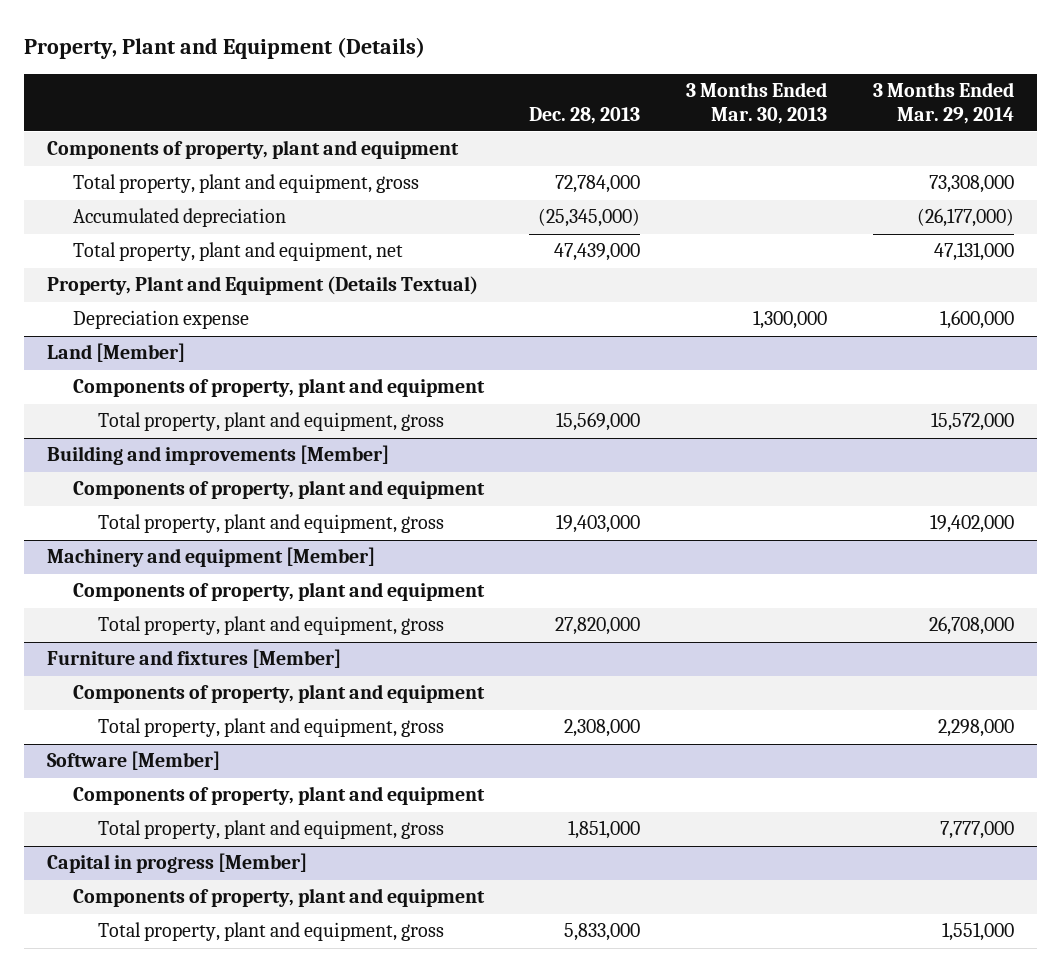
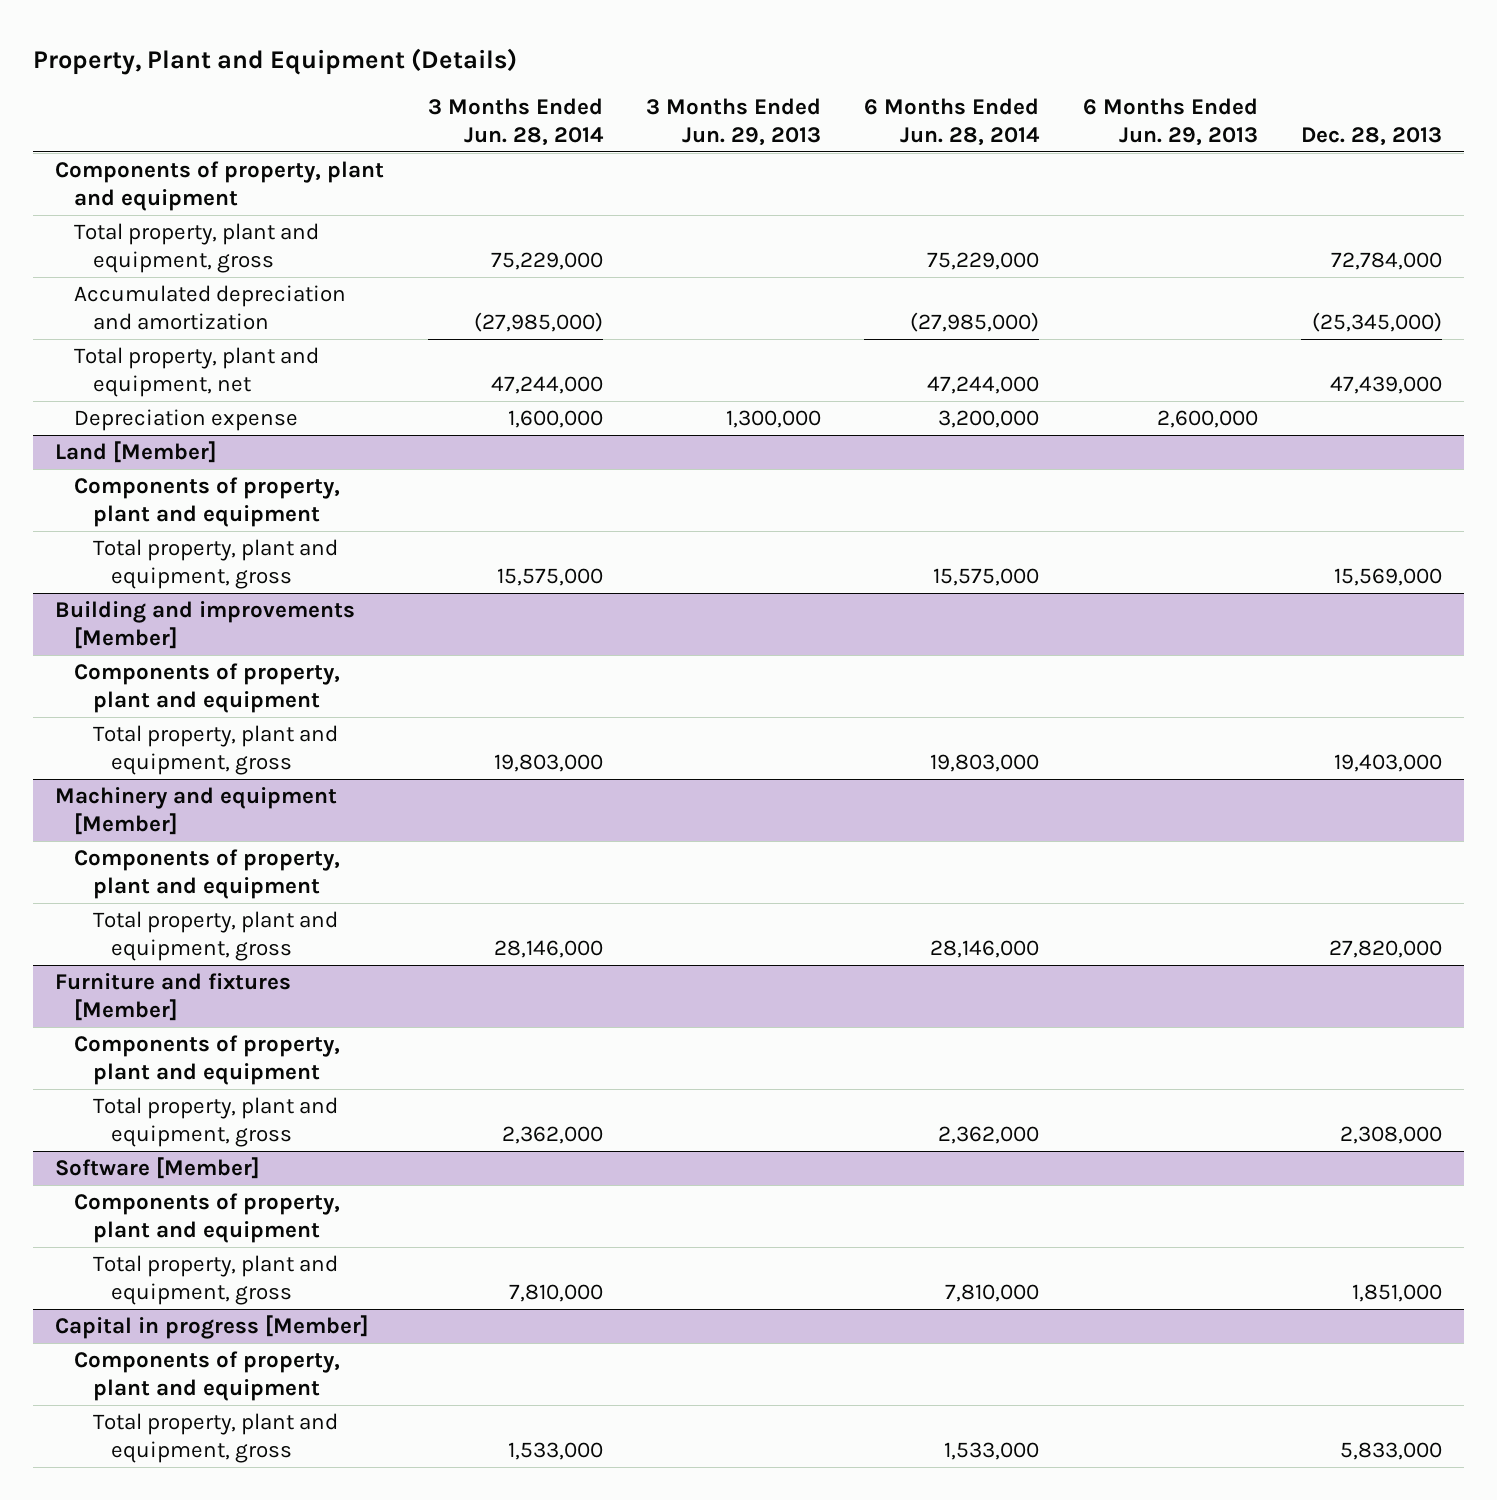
[686,81,828,124] 3 Months Ended Mar. 30, 2013 -> none
[872,81,1014,124] 3 Months Ended Mar. 29, 2014 -> none
none -> [427,98,604,147] 3 Months Ended Jun. 28, 2014
none -> [645,98,821,147] 3 Months Ended Jun. 29, 2013
none -> [864,98,1041,147] 6 Months Ended Jun. 28, 2014
none -> [1082,98,1258,147] 6 Months Ended Jun. 29, 2013
[72,208,286,228] Accumulated depreciation -> [73,284,346,330] Accumulated depreciation and amortization
[47,276,479,296] Property, Plant and Equipment (Details Textual) -> none

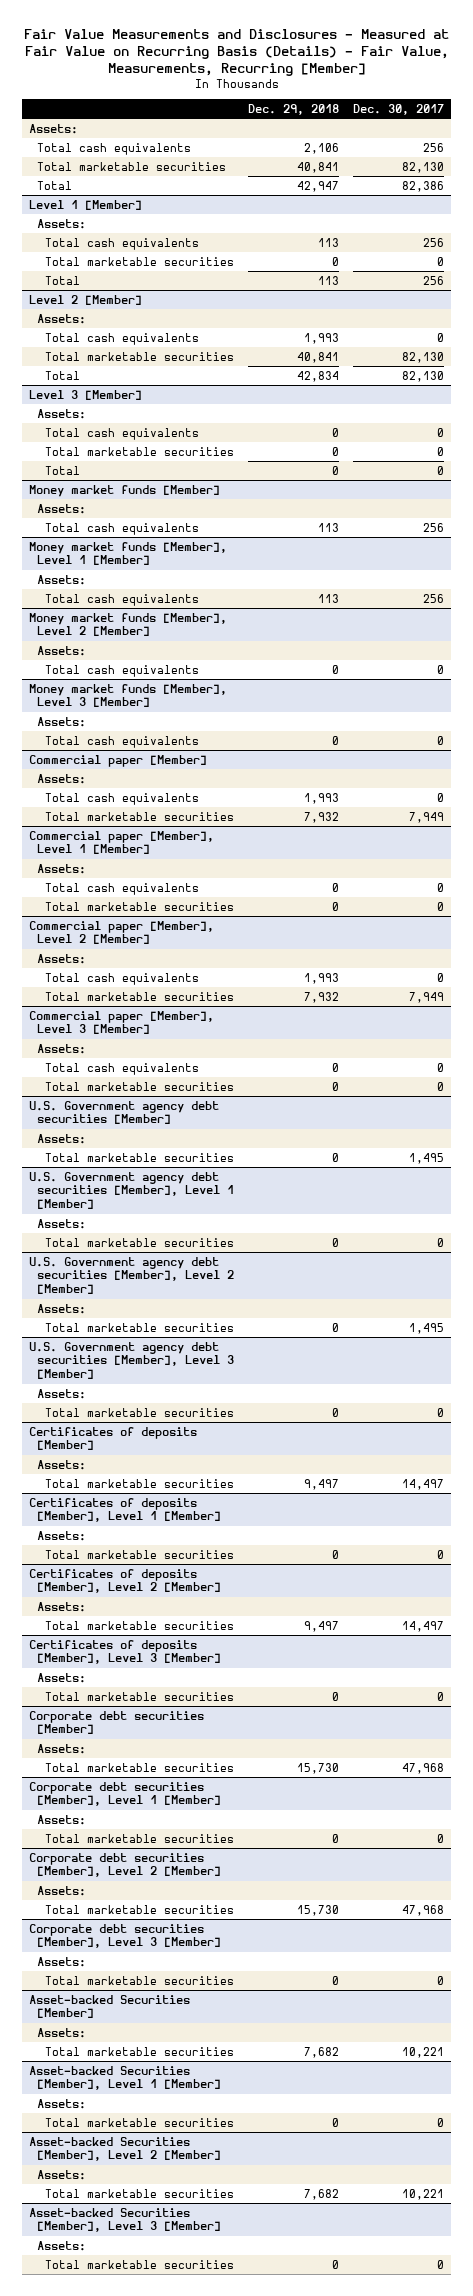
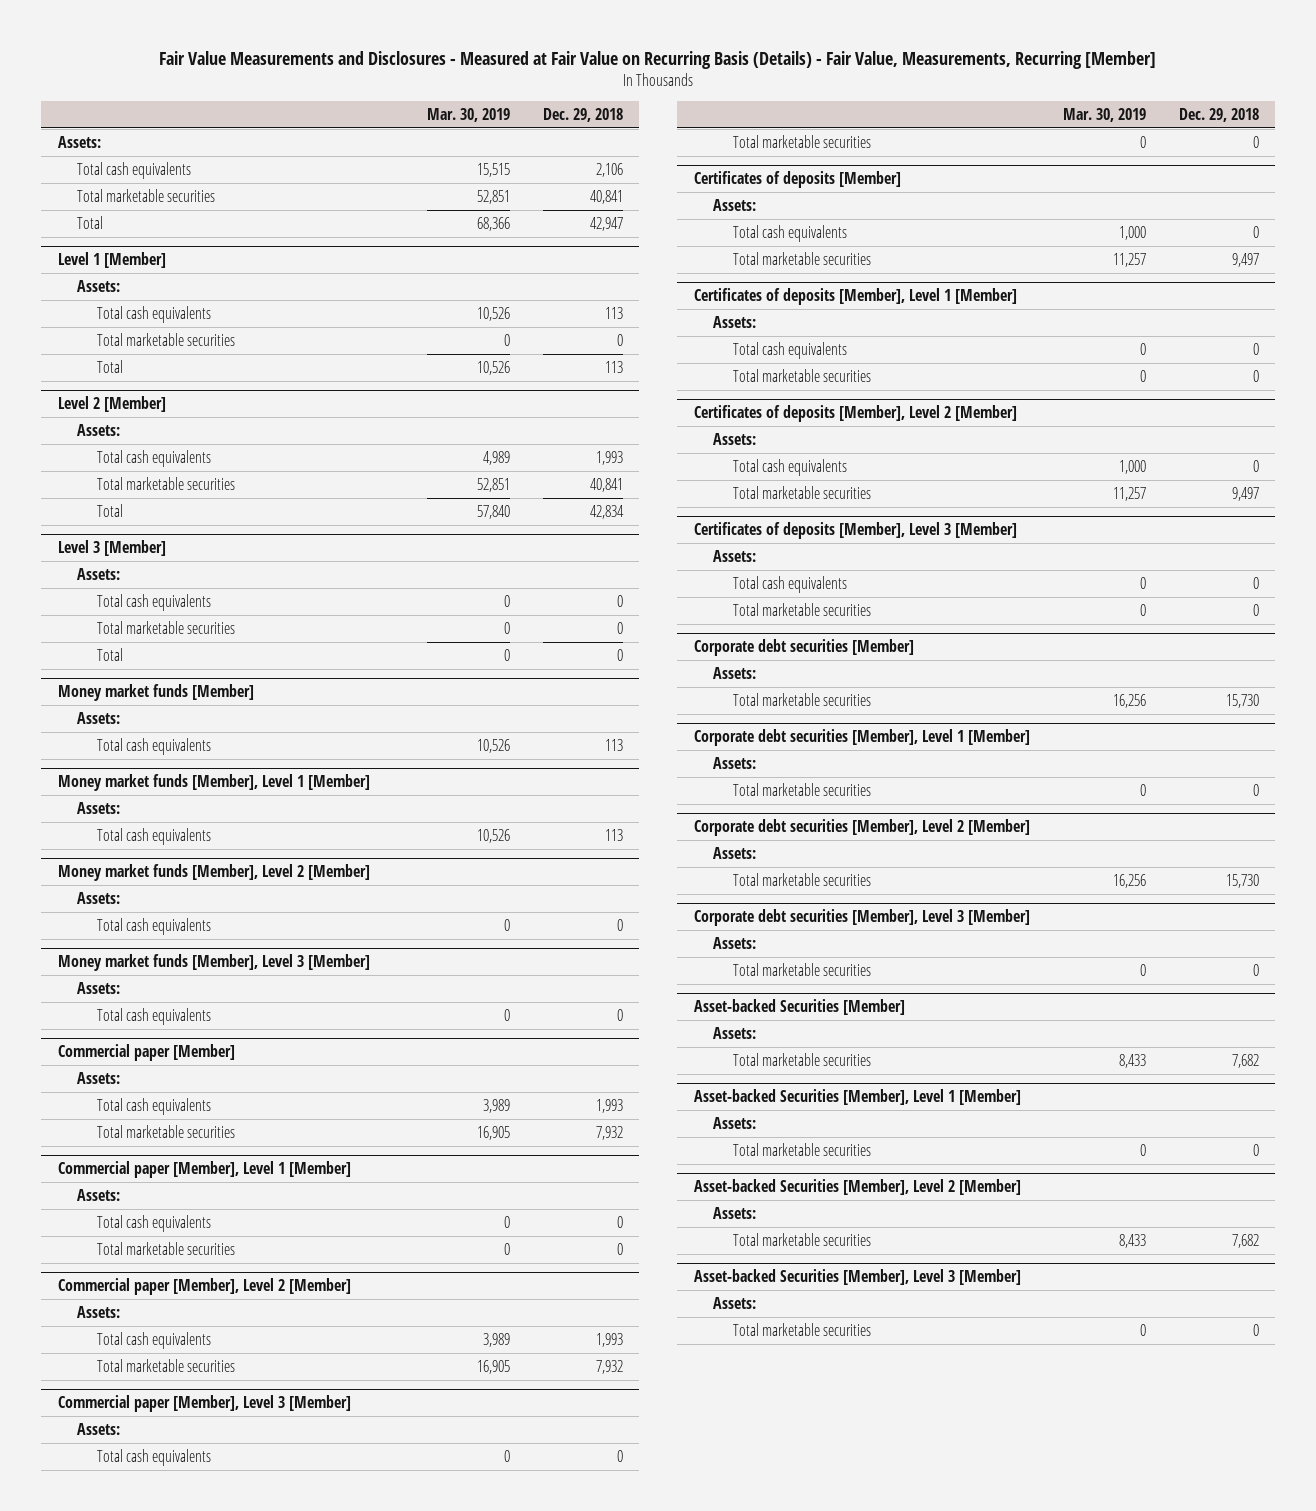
[353,103,445,115] Dec. 30, 2017 -> none
none -> [426,107,510,122] Mar. 30, 2019
[29,1100,220,1125] U.S. Government agency debt securities [Member] -> none
[37,1133,87,1144] Assets: -> none
[45,1152,235,1162] Total marketable securities -> none
[29,1171,235,1210] U.S. Government agency debt securities [Member], Level 1 [Member] -> none
[37,1218,87,1229] Assets: -> none
[45,1237,235,1247] Total marketable securities -> none
[29,1256,235,1295] U.S. Government agency debt securities [Member], Level 2 [Member] -> none
[37,1303,87,1314] Assets: -> none
[45,1322,235,1332] Total marketable securities -> none
[29,1341,235,1380] U.S. Government agency debt securities [Member], Level 3 [Member] -> none
[37,1388,87,1399] Assets: -> none
[45,1407,235,1417] Total marketable securities -> none
none -> [732,224,847,242] Total cash equivalents
none -> [732,341,847,359] Total cash equivalents
none -> [732,458,847,476] Total cash equivalents
none -> [732,575,847,593] Total cash equivalents

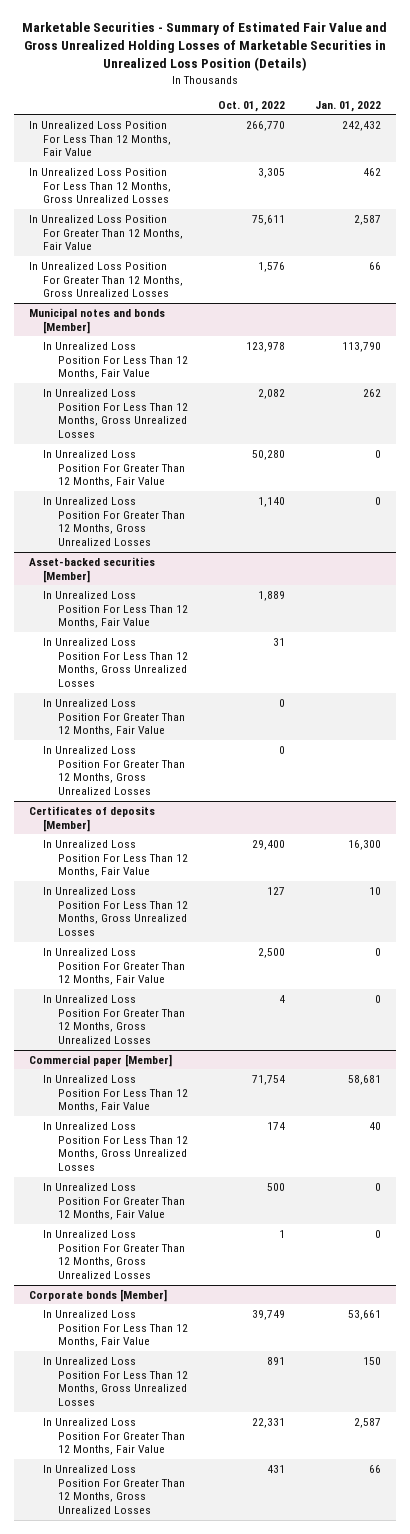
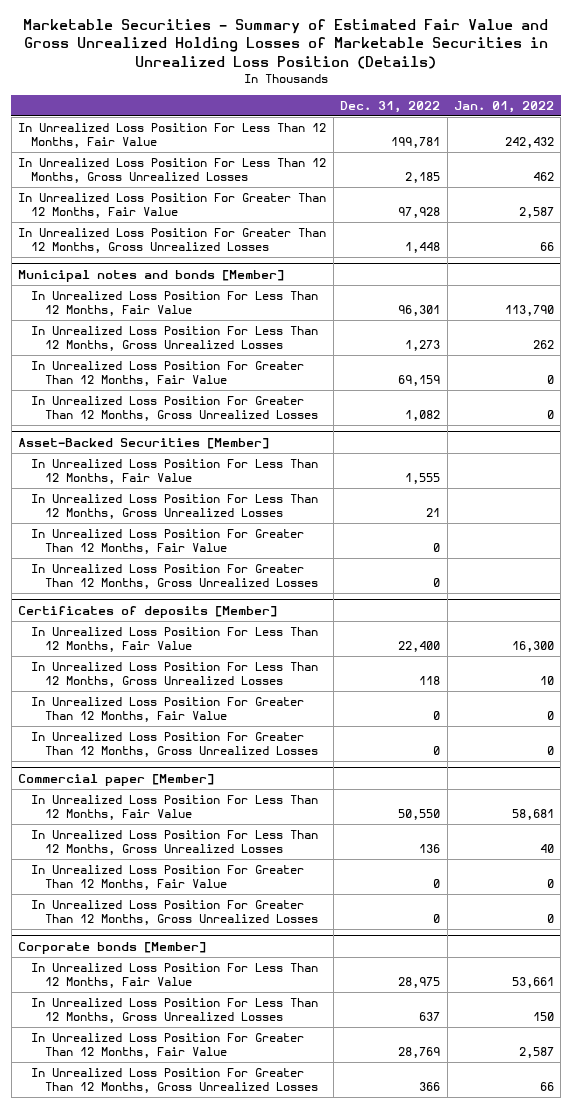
[218,101,286,113] Oct. 01, 2022 -> none
none -> [340,100,441,113] Dec. 31, 2022
[28,556,155,583] Asset-backed securities [Member] -> [18,437,270,449] Asset-Backed Securities [Member]

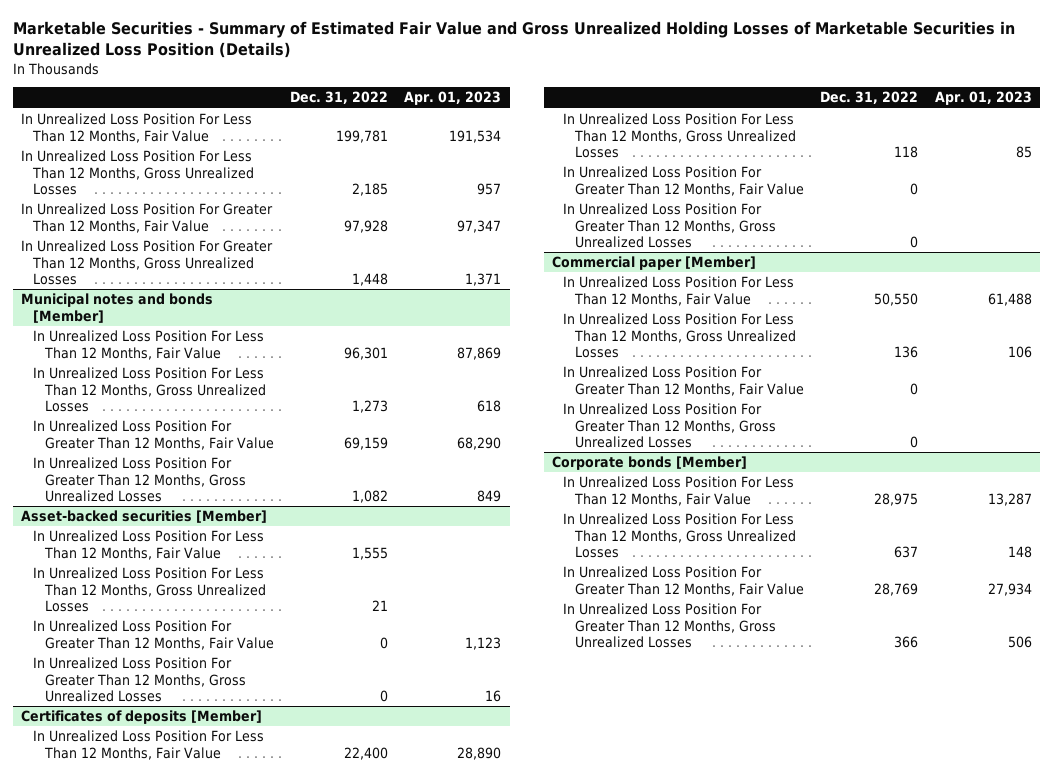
[453,100,554,113] Jan. 01, 2022 -> none
none -> [404,91,502,106] Apr. 01, 2023
[18,437,270,449] Asset-Backed Securities [Member] -> [21,510,268,524] Asset-backed securities [Member]

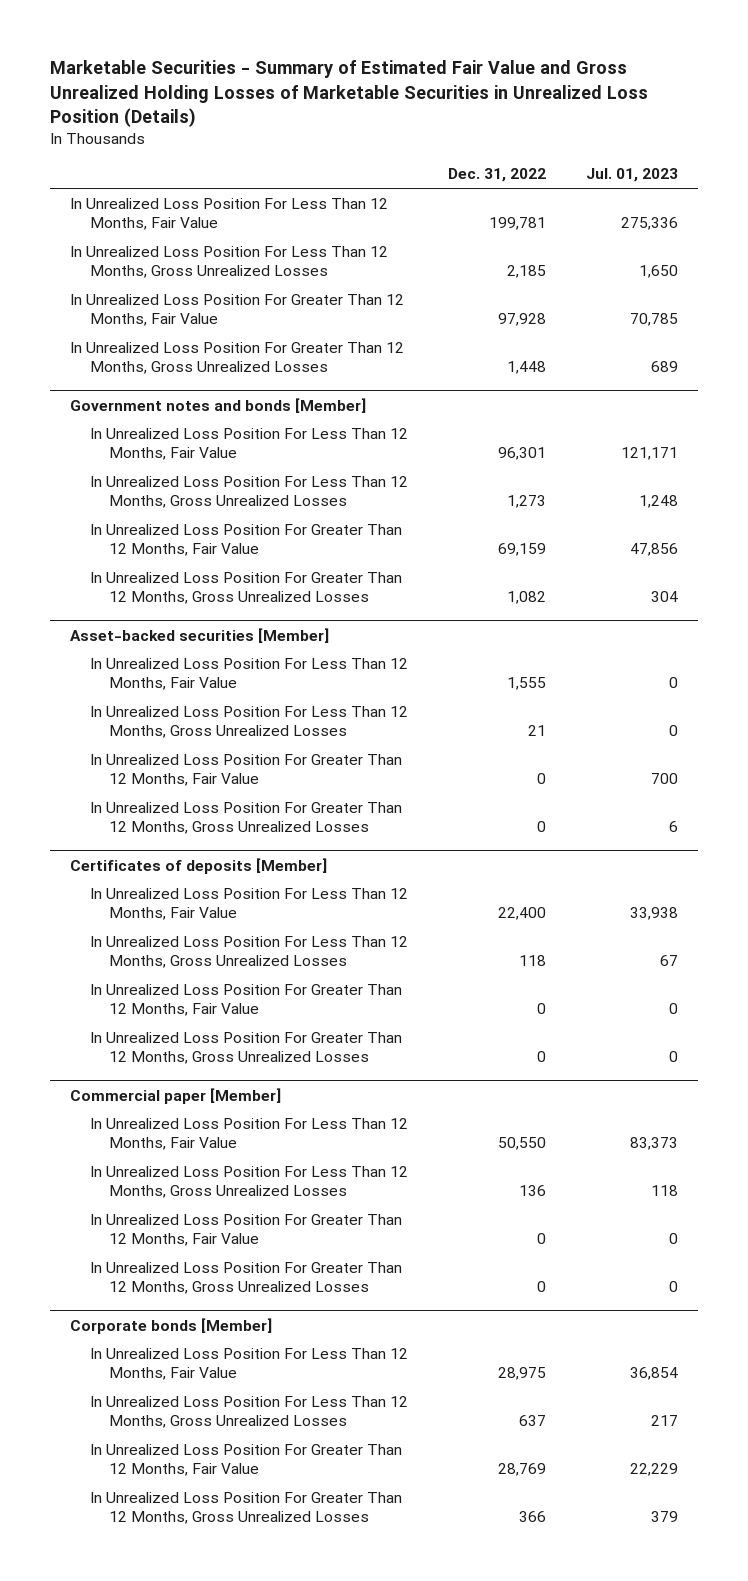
[404,91,502,106] Apr. 01, 2023 -> none
none -> [586,168,679,183] Jul. 01, 2023
[21,293,214,323] Municipal notes and bonds [Member] -> [70,397,367,413] Government notes and bonds [Member]

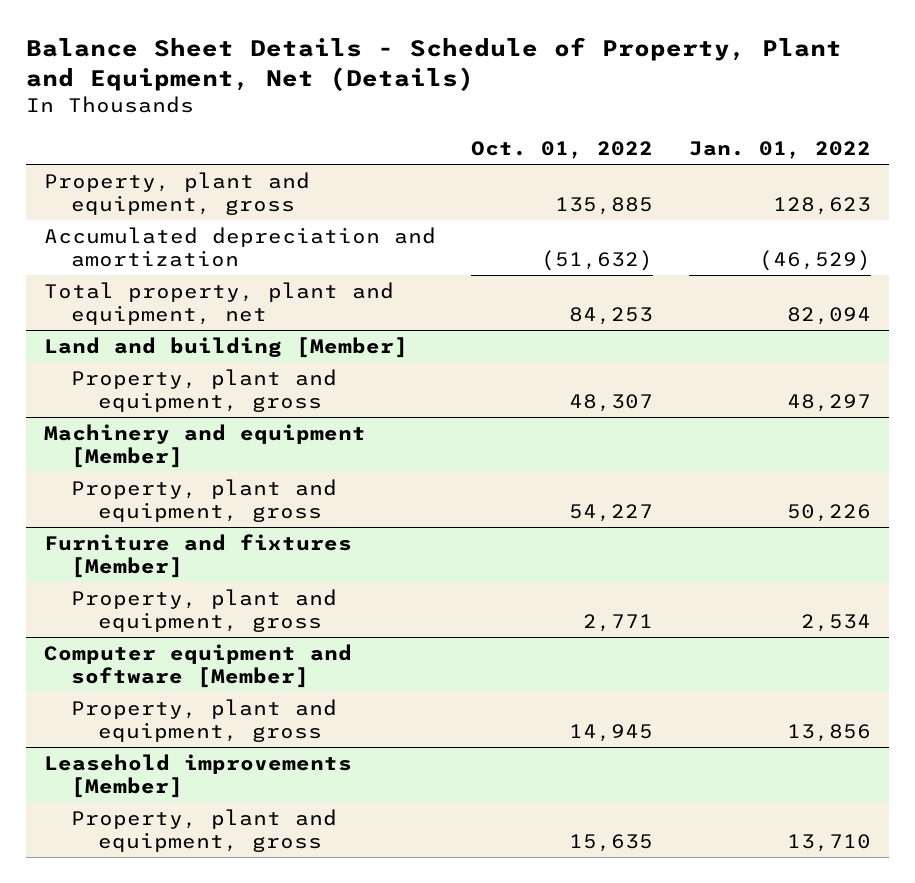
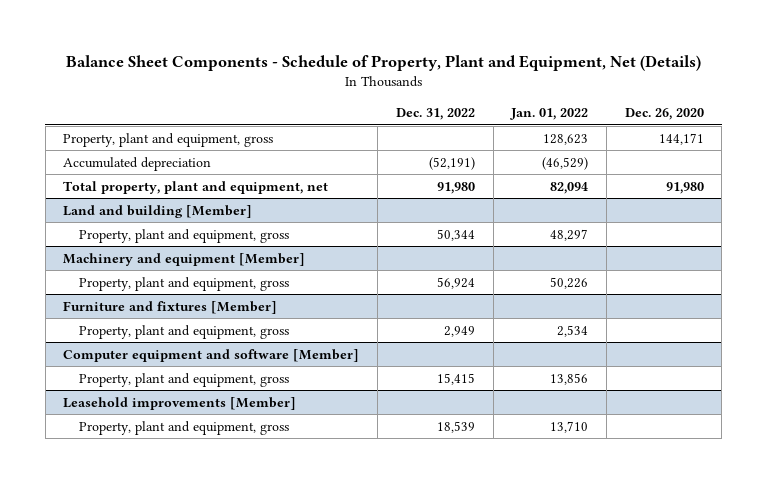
[25,36,842,92] Balance Sheet Details - Schedule of Property, Plant and Equipment, Net (Details) -> [65,55,701,72] Balance Sheet Components - Schedule of Property, Plant and Equipment, Net (Details)
[471,140,654,159] Oct. 01, 2022 -> none
none -> [395,108,475,121] Dec. 31, 2022
none -> [624,108,704,121] Dec. 26, 2020
[43,226,436,267] Accumulated depreciation and amortization -> [63,156,212,171] Accumulated depreciation

